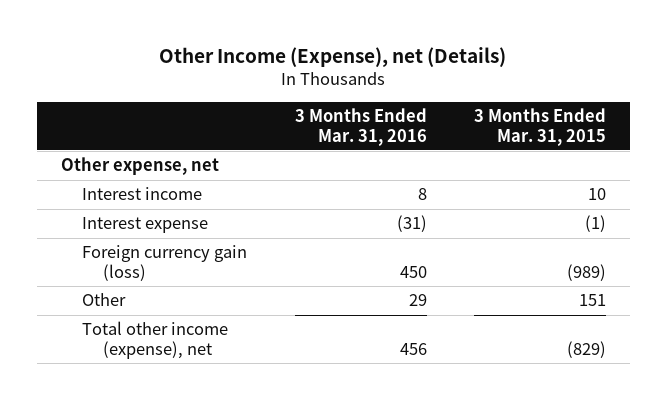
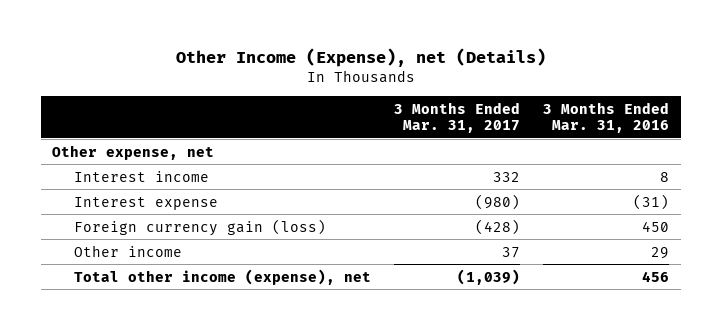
[474,108,607,146] 3 Months Ended Mar. 31, 2015 -> none
none -> [394,101,521,133] 3 Months Ended Mar. 31, 2017
[81,293,126,307] Other -> [74,244,183,257] Other income

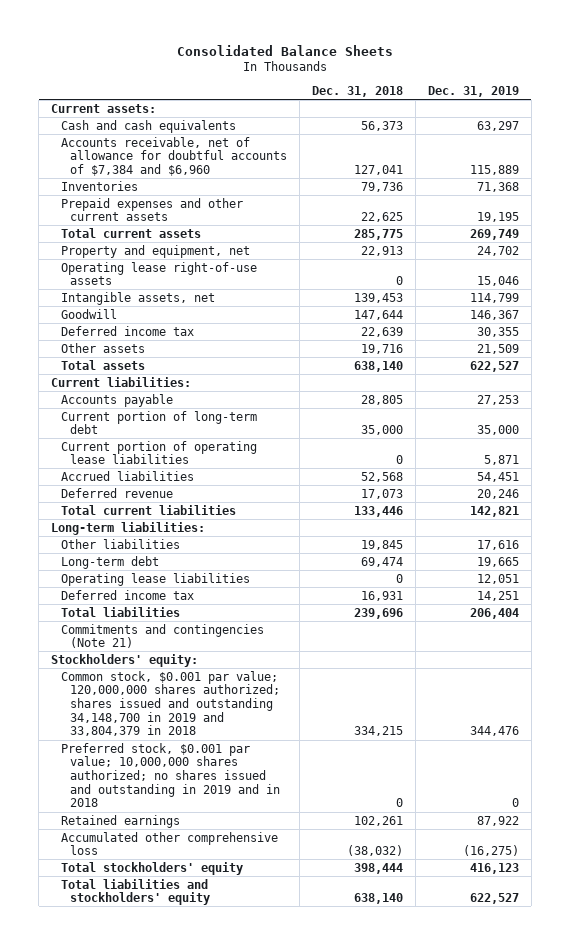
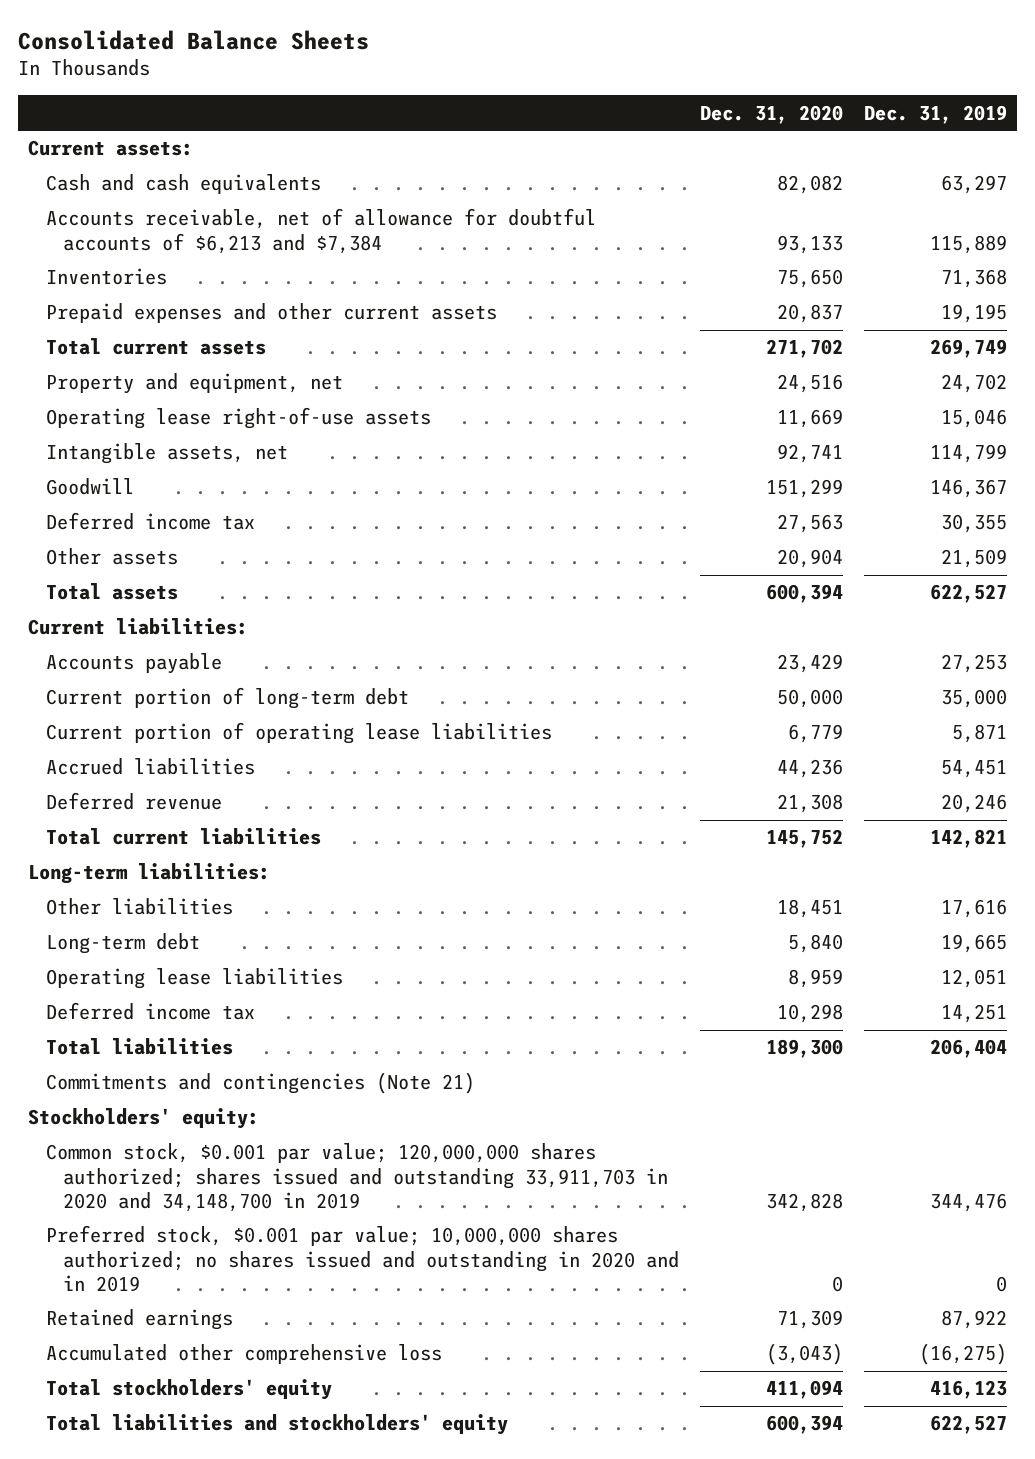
[312,86,404,98] Dec. 31, 2018 -> none
none -> [700,104,844,124] Dec. 31, 2020
[60,136,288,176] Accounts receivable, net of allowance for doubtful accounts of $7,384 and $6,960 -> [45,208,596,254] Accounts receivable, net of allowance for doubtful accounts of $6,213 and $7,384
[60,670,281,737] Common stock, $0.001 par value; 120,000,000 shares authorized; shares issued and outstanding 34,148,700 in 2019 and 33,804,379 in 2018 -> [45,1143,669,1212] Common stock, $0.001 par value; 120,000,000 shares authorized; shares issued and outstanding 33,911,703 in 2020 and 34,148,700 in 2019
[60,742,281,808] Preferred stock, $0.001 par value; 10,000,000 shares authorized; no shares issued and outstanding in 2019 and in 2018 -> [45,1225,680,1292] Preferred stock, $0.001 par value; 10,000,000 shares authorized; no shares issued and outstanding in 2020 and in 2019

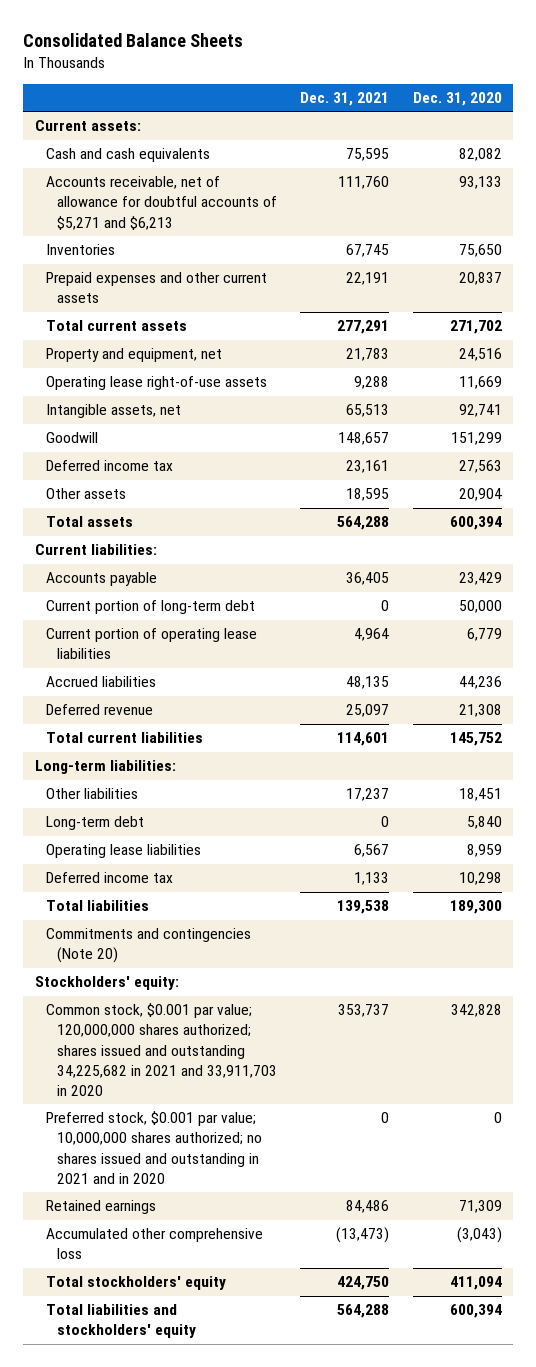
[863,104,1007,124] Dec. 31, 2019 -> none
none -> [300,91,390,106] Dec. 31, 2021
[45,208,596,254] Accounts receivable, net of allowance for doubtful accounts of $6,213 and $7,384 -> [45,176,277,230] Accounts receivable, net of allowance for doubtful accounts of $5,271 and $6,213
[45,1072,475,1095] Commitments and contingencies (Note 21) -> [45,928,251,964] Commitments and contingencies (Note 20)
[45,1143,669,1212] Common stock, $0.001 par value; 120,000,000 shares authorized; shares issued and outstanding 33,911,703 in 2020 and 34,148,700 in 2019 -> [45,1003,277,1096] Common stock, $0.001 par value; 120,000,000 shares authorized; shares issued and outstanding 34,225,682 in 2021 and 33,911,703 in 2020
[45,1225,680,1292] Preferred stock, $0.001 par value; 10,000,000 shares authorized; no shares issued and outstanding in 2020 and in 2019 -> [45,1111,262,1184] Preferred stock, $0.001 par value; 10,000,000 shares authorized; no shares issued and outstanding in 2021 and in 2020

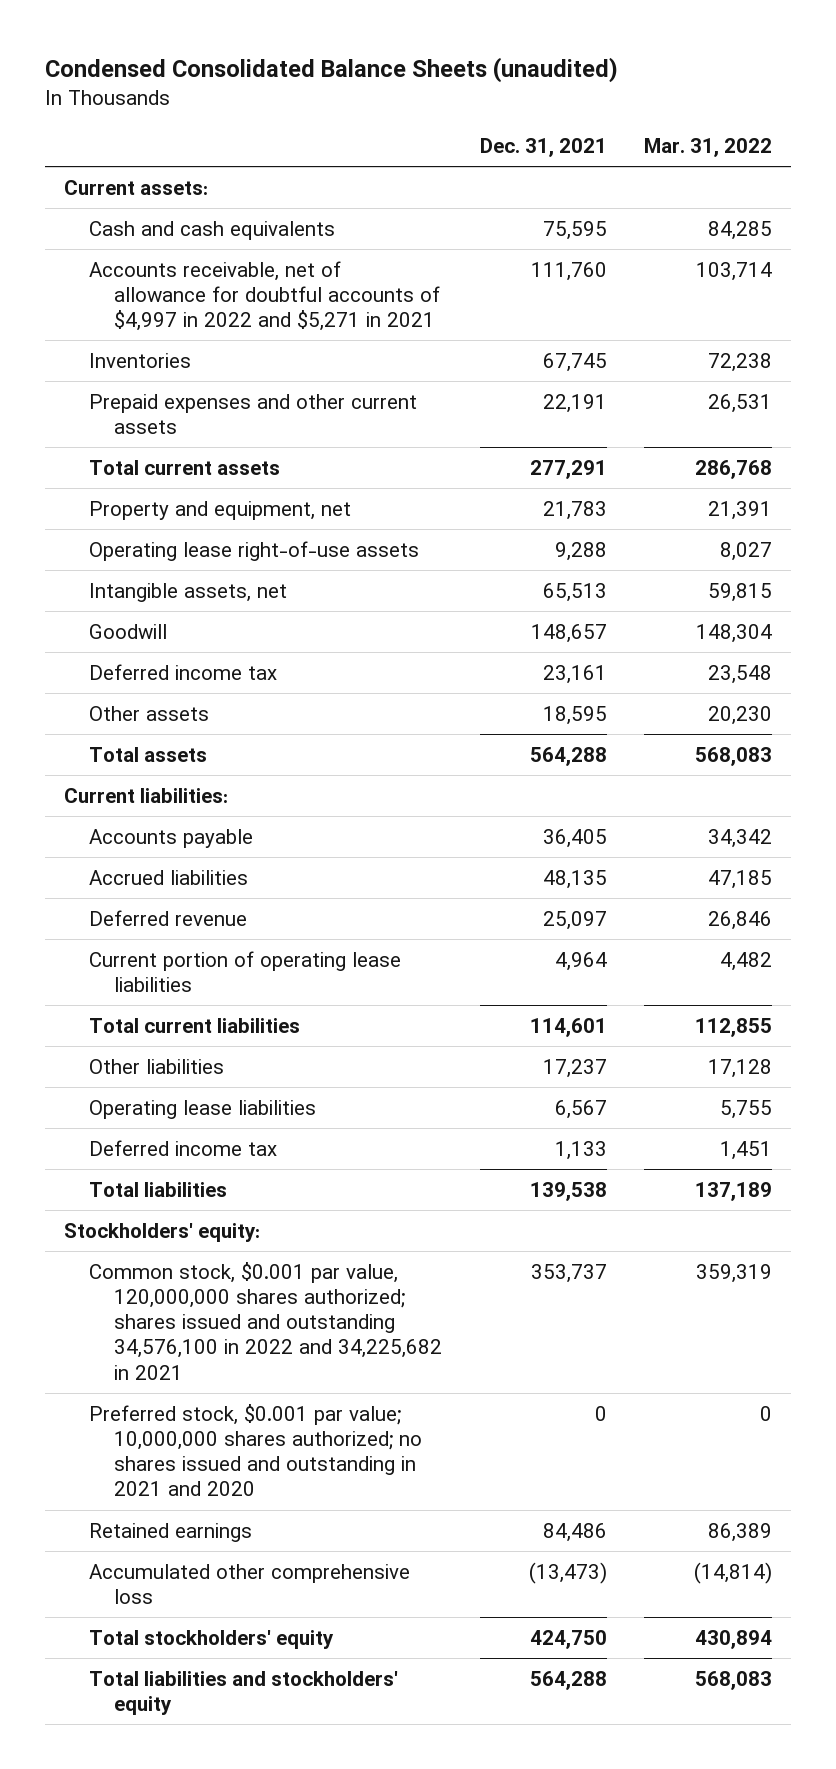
[22,33,243,48] Consolidated Balance Sheets -> [45,57,619,84] Condensed Consolidated Balance Sheets (unaudited)
[412,91,502,106] Dec. 31, 2020 -> none
none -> [644,138,773,158] Mar. 31, 2022
[45,176,277,230] Accounts receivable, net of allowance for doubtful accounts of $5,271 and $6,213 -> [89,260,440,332] Accounts receivable, net of allowance for doubtful accounts of $4,997 in 2022 and $5,271 in 2021
[45,600,255,615] Current portion of long-term debt -> none
[45,628,257,660] Current portion of operating lease liabilities -> [89,950,402,992] Current portion of operating lease liabilities
[34,760,176,775] Long-term liabilities: -> none
[45,816,144,831] Long-term debt -> none
[45,928,251,964] Commitments and contingencies (Note 20) -> none
[45,1003,277,1096] Common stock, $0.001 par value; 120,000,000 shares authorized; shares issued and outstanding 34,225,682 in 2021 and 33,911,703 in 2020 -> [89,1261,442,1380] Common stock, $0.001 par value, 120,000,000 shares authorized; shares issued and outstanding 34,576,100 in 2022 and 34,225,682 in 2021
[45,1111,262,1184] Preferred stock, $0.001 par value; 10,000,000 shares authorized; no shares issued and outstanding in 2021 and in 2020 -> [89,1403,422,1497] Preferred stock, $0.001 par value; 10,000,000 shares authorized; no shares issued and outstanding in 2021 and 2020

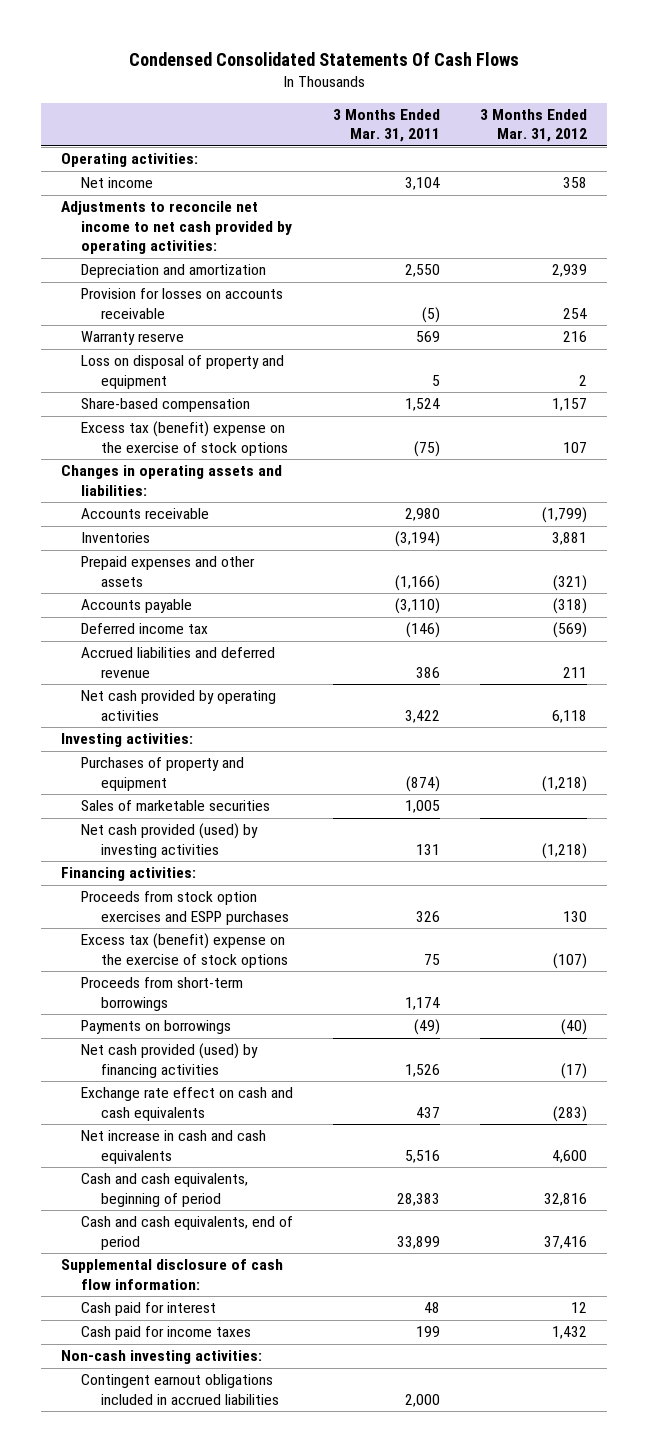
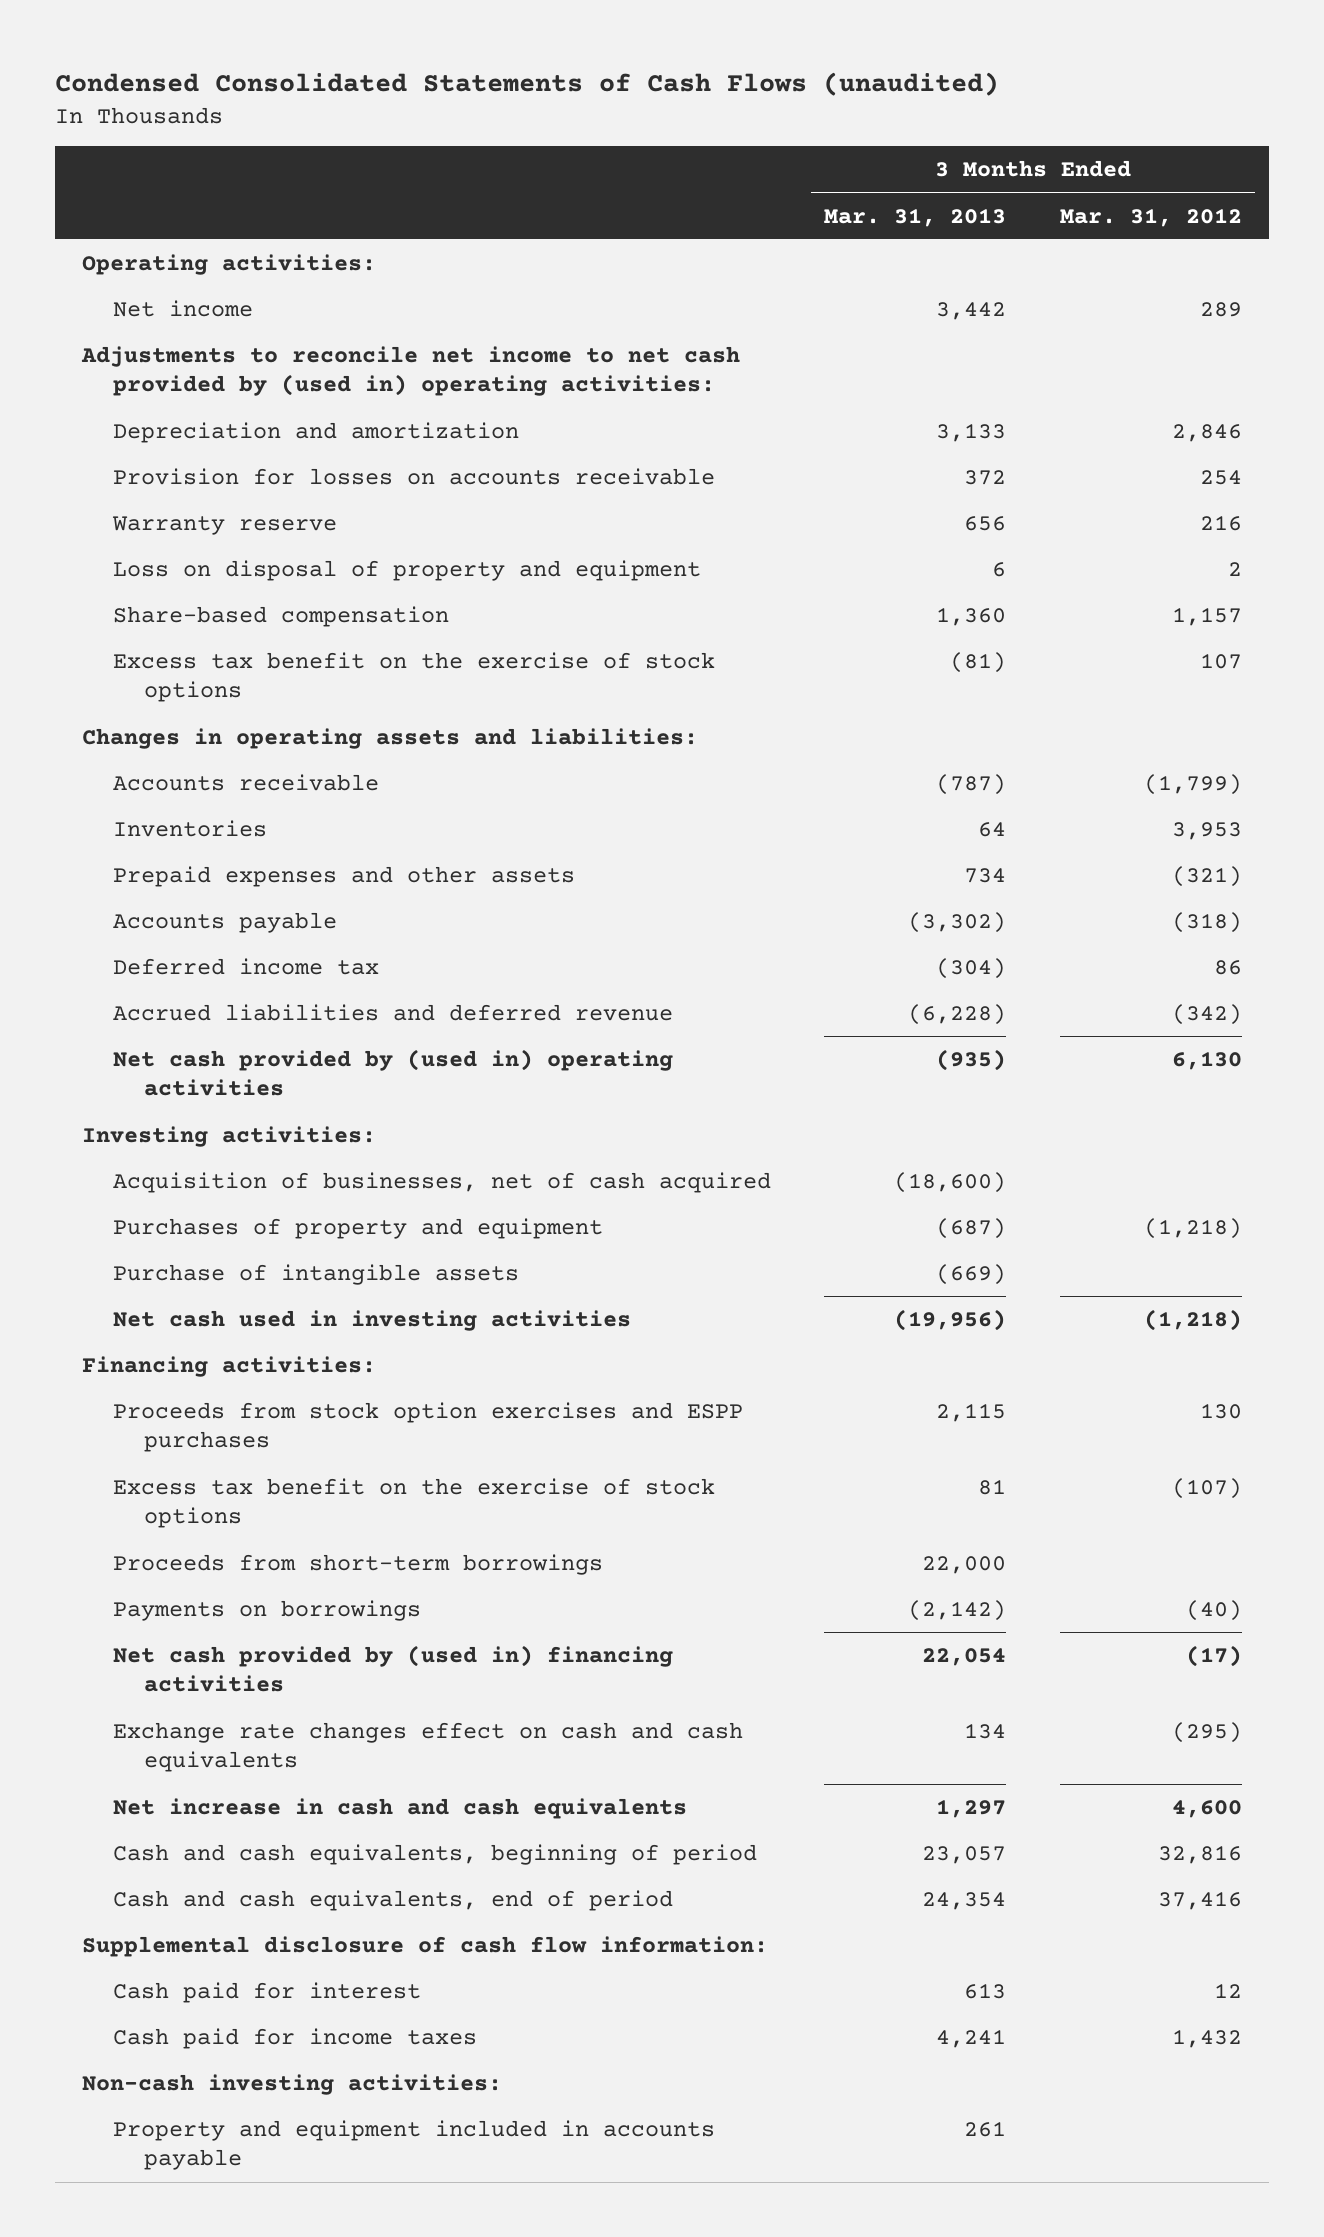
[129,51,520,66] Condensed Consolidated Statements Of Cash Flows -> [55,72,1000,97] Condensed Consolidated Statements of Cash Flows (unaudited)
[333,109,441,143] 3 Months Ended Mar. 31, 2011 -> none
none -> [824,207,1007,227] Mar. 31, 2013
[563,177,588,189] 358 -> [1199,301,1242,317] 289
[61,201,293,255] Adjustments to reconcile net income to net cash provided by operating activities: -> [80,345,740,397] Adjustments to reconcile net income to net cash provided by (used in) operating activities:
[552,264,588,278] 2,939 -> [1171,423,1242,442] 2,846
[81,421,289,456] Excess tax (benefit) expense on the exercise of stock options -> [113,651,716,703] Excess tax benefit on the exercise of stock options
[552,532,588,546] 3,881 -> [1171,821,1242,840] 3,953
[553,622,588,639] (569) -> [1213,959,1242,975] 86
[563,666,588,678] 211 -> [1171,1003,1242,1025] (342)
[81,690,277,721] Net cash provided by operating activities -> [113,1048,674,1097] Net cash provided by (used in) operating activities
[552,709,588,723] 6,118 -> [1171,1050,1242,1070] 6,130
none -> [113,1171,772,1193] Acquisition of businesses, net of cash acquired
[81,800,271,812] Sales of marketable securities -> none
none -> [113,1263,520,1285] Purchase of intangible assets
[81,823,259,858] Net cash provided (used) by investing activities -> [113,1309,632,1331] Net cash used in investing activities
[81,933,289,968] Excess tax (benefit) expense on the exercise of stock options -> [113,1477,716,1529] Excess tax benefit on the exercise of stock options
[81,1043,259,1078] Net cash provided (used) by financing activities -> [113,1644,674,1693] Net cash provided by (used in) financing activities
[81,1087,294,1121] Exchange rate effect on cash and cash equivalents -> [113,1721,744,1773] Exchange rate changes effect on cash and cash equivalents
[553,1105,588,1122] (283) -> [1171,1721,1242,1743] (295)
[81,1374,280,1405] Contingent earnout obligations included in accrued liabilities -> none
none -> [113,2119,716,2171] Property and equipment included in accounts payable

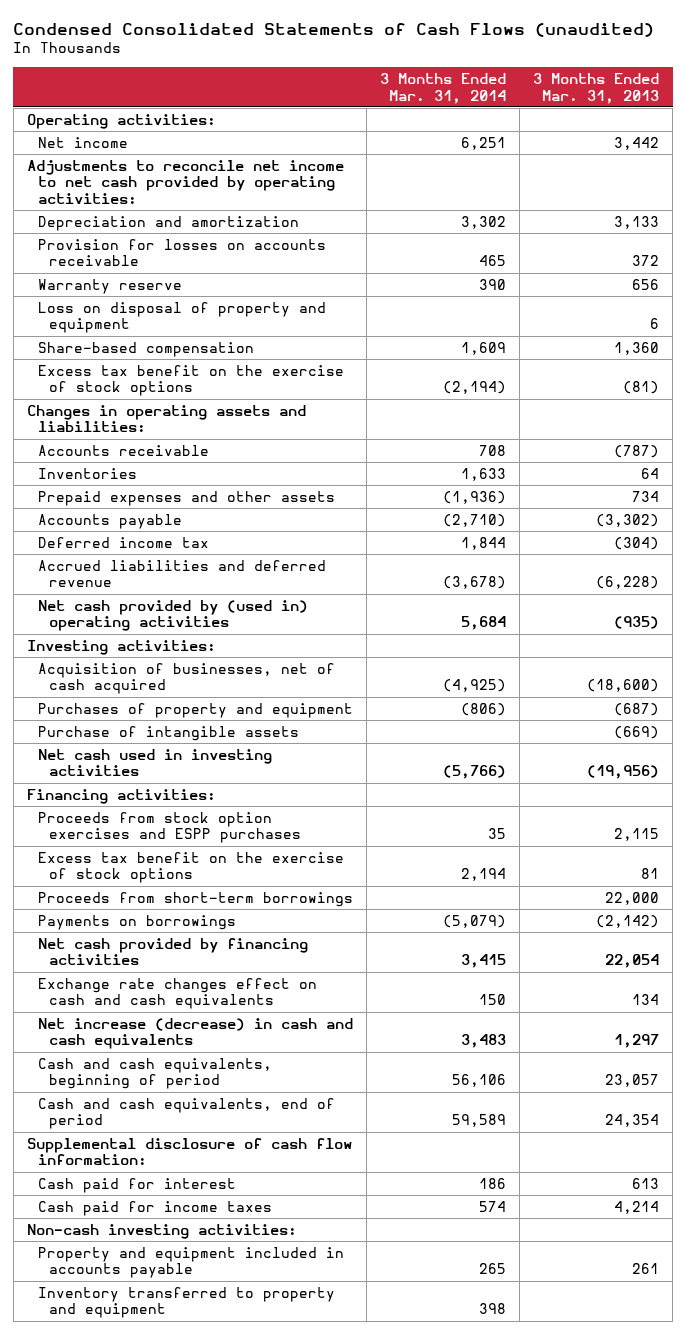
[1059,207,1242,227] Mar. 31, 2012 -> none
none -> [379,73,506,104] 3 Months Ended Mar. 31, 2014
[80,345,740,397] Adjustments to reconcile net income to net cash provided by (used in) operating activities: -> [26,159,344,204] Adjustments to reconcile net income to net cash provided by operating activities:
[113,1644,674,1693] Net cash provided by (used in) financing activities -> [37,937,308,966] Net cash provided by financing activities
[113,1797,688,1819] Net increase in cash and cash equivalents -> [37,1017,353,1050] Net increase (decrease) in cash and cash equivalents
[936,2028,1007,2048] 4,241 -> [614,1200,660,1214] 4,214
none -> [37,1286,335,1319] Inventory transferred to property and equipment

